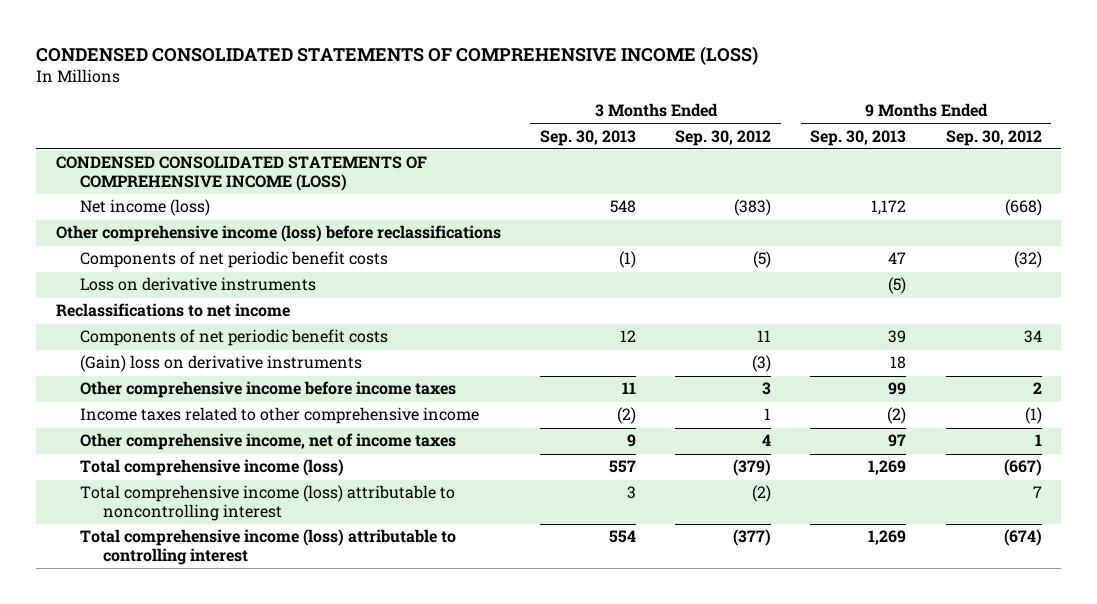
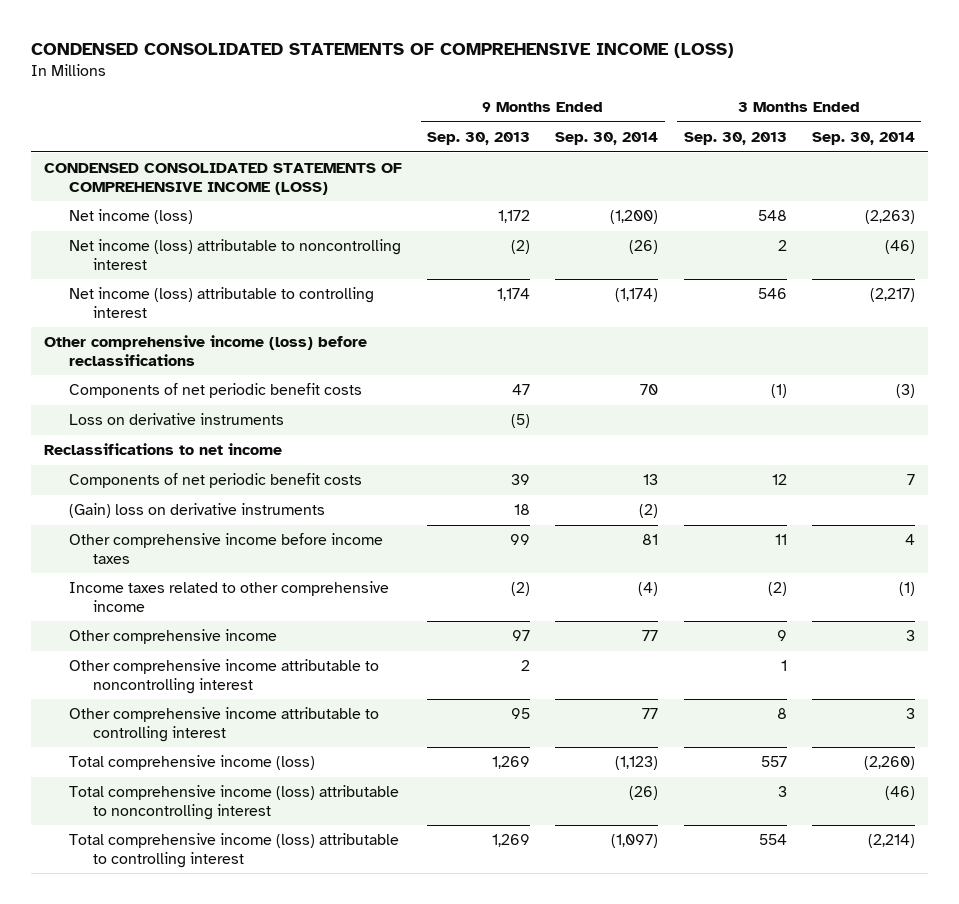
[675,129,772,146] Sep. 30, 2012 -> none
[945,129,1042,146] Sep. 30, 2012 -> none
none -> [555,131,659,145] Sep. 30, 2014
none -> [812,131,916,145] Sep. 30, 2014
none -> [68,239,401,270] Net income (loss) attributable to noncontrolling interest
none -> [68,287,374,318] Net income (loss) attributable to controlling interest
[79,433,456,451] Other comprehensive income, net of income taxes -> [68,629,277,645] Other comprehensive income
none -> [68,659,379,694] Other comprehensive income attributable to noncontrolling interest
none -> [68,707,379,742] Other comprehensive income attributable to controlling interest

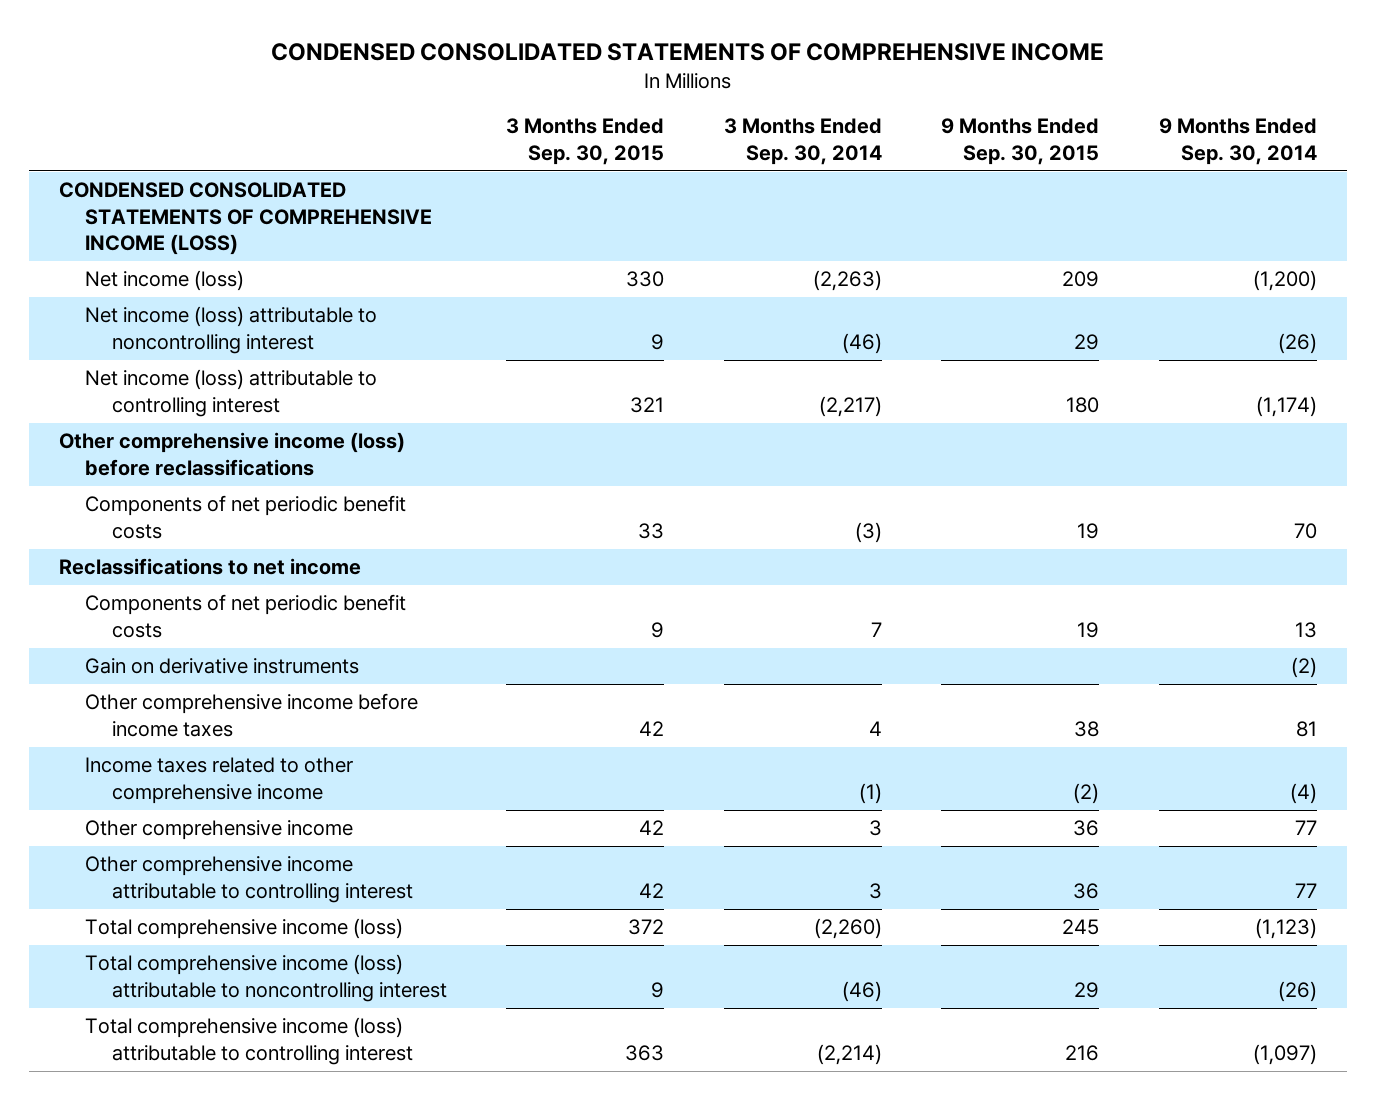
[31,43,735,59] CONDENSED CONSOLIDATED STATEMENTS OF COMPREHENSIVE INCOME (LOSS) -> [270,43,1104,62] CONDENSED CONSOLIDATED STATEMENTS OF COMPREHENSIVE INCOME
[427,131,531,145] Sep. 30, 2013 -> none
[683,131,787,145] Sep. 30, 2013 -> none
none -> [506,118,665,165] 3 Months Ended Sep. 30, 2015
none -> [941,118,1100,165] 9 Months Ended Sep. 30, 2015
[68,413,284,426] Loss on derivative instruments -> none
[68,503,325,519] (Gain) loss on derivative instruments -> [85,658,360,675] Gain on derivative instruments
[68,659,379,694] Other comprehensive income attributable to noncontrolling interest -> none

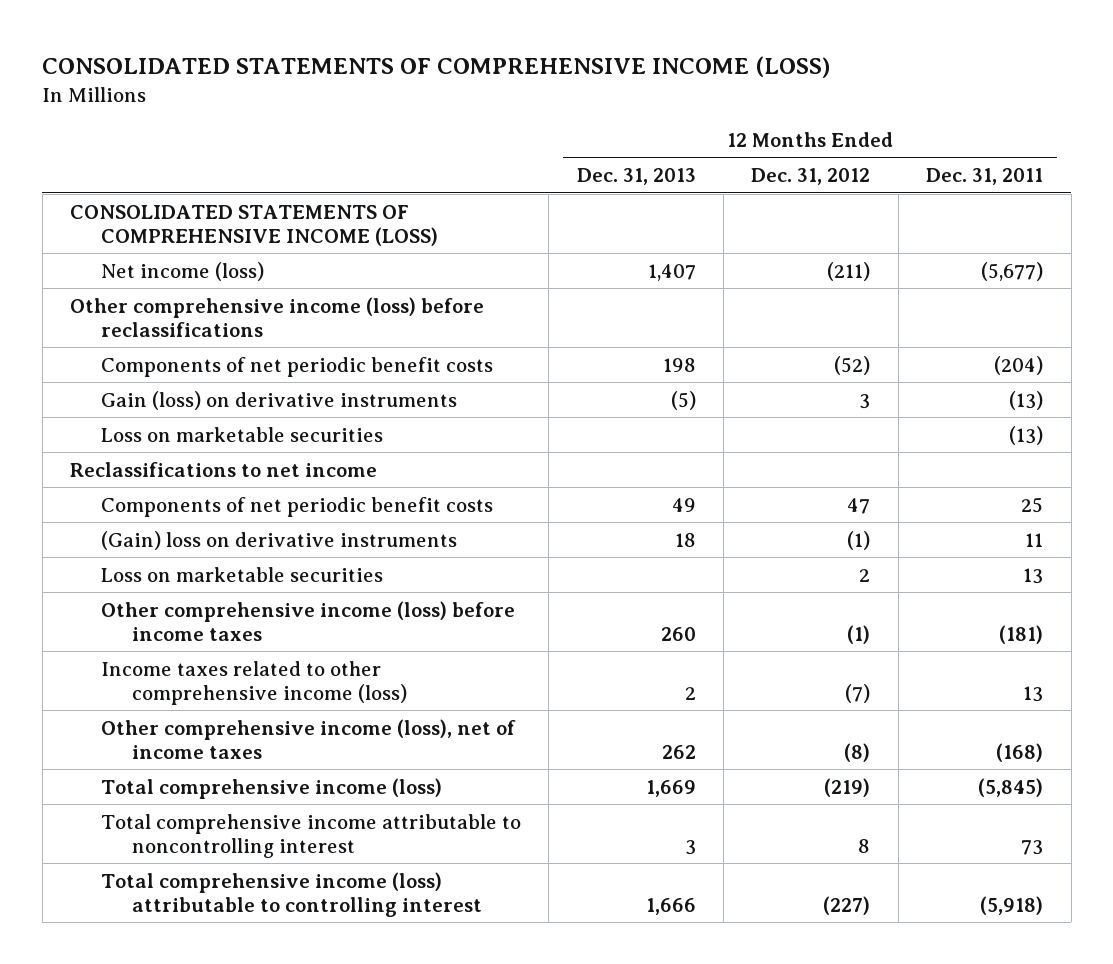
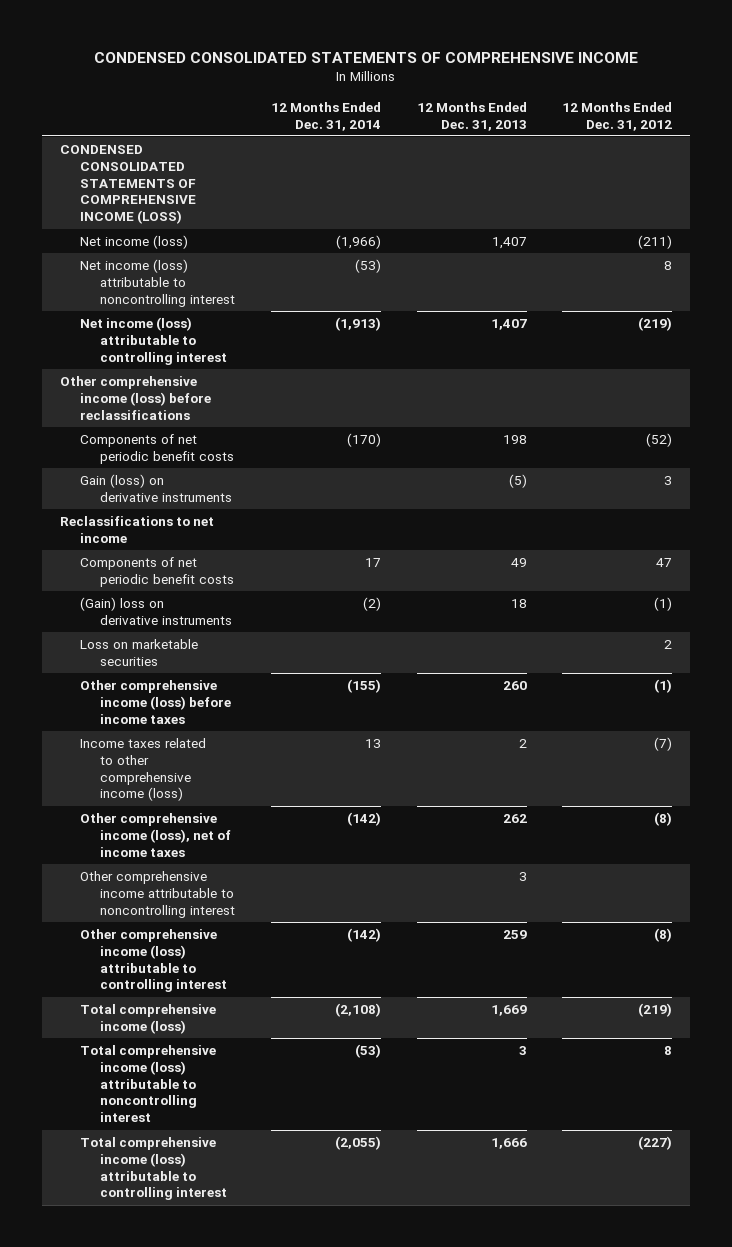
[42,56,831,79] CONSOLIDATED STATEMENTS OF COMPREHENSIVE INCOME (LOSS) -> [94,52,639,64] CONDENSED CONSOLIDATED STATEMENTS OF COMPREHENSIVE INCOME
[926,168,1044,186] Dec. 31, 2011 -> none
none -> [270,101,381,131] 12 Months Ended Dec. 31, 2014
[70,204,439,246] CONSOLIDATED STATEMENTS OF COMPREHENSIVE INCOME (LOSS) -> [59,144,197,225] CONDENSED CONSOLIDATED STATEMENTS OF COMPREHENSIVE INCOME (LOSS)
none -> [80,258,236,307] Net income (loss) attributable to noncontrolling interest
none -> [80,316,228,365] Net income (loss) attributable to controlling interest
[101,426,384,442] Loss on marketable securities -> none
none -> [80,870,236,918] Other comprehensive income attributable to noncontrolling interest
none -> [80,928,228,993] Other comprehensive income (loss) attributable to controlling interest
[101,813,522,858] Total comprehensive income attributable to noncontrolling interest -> [80,1044,217,1123] Total comprehensive income (loss) attributable to noncontrolling interest

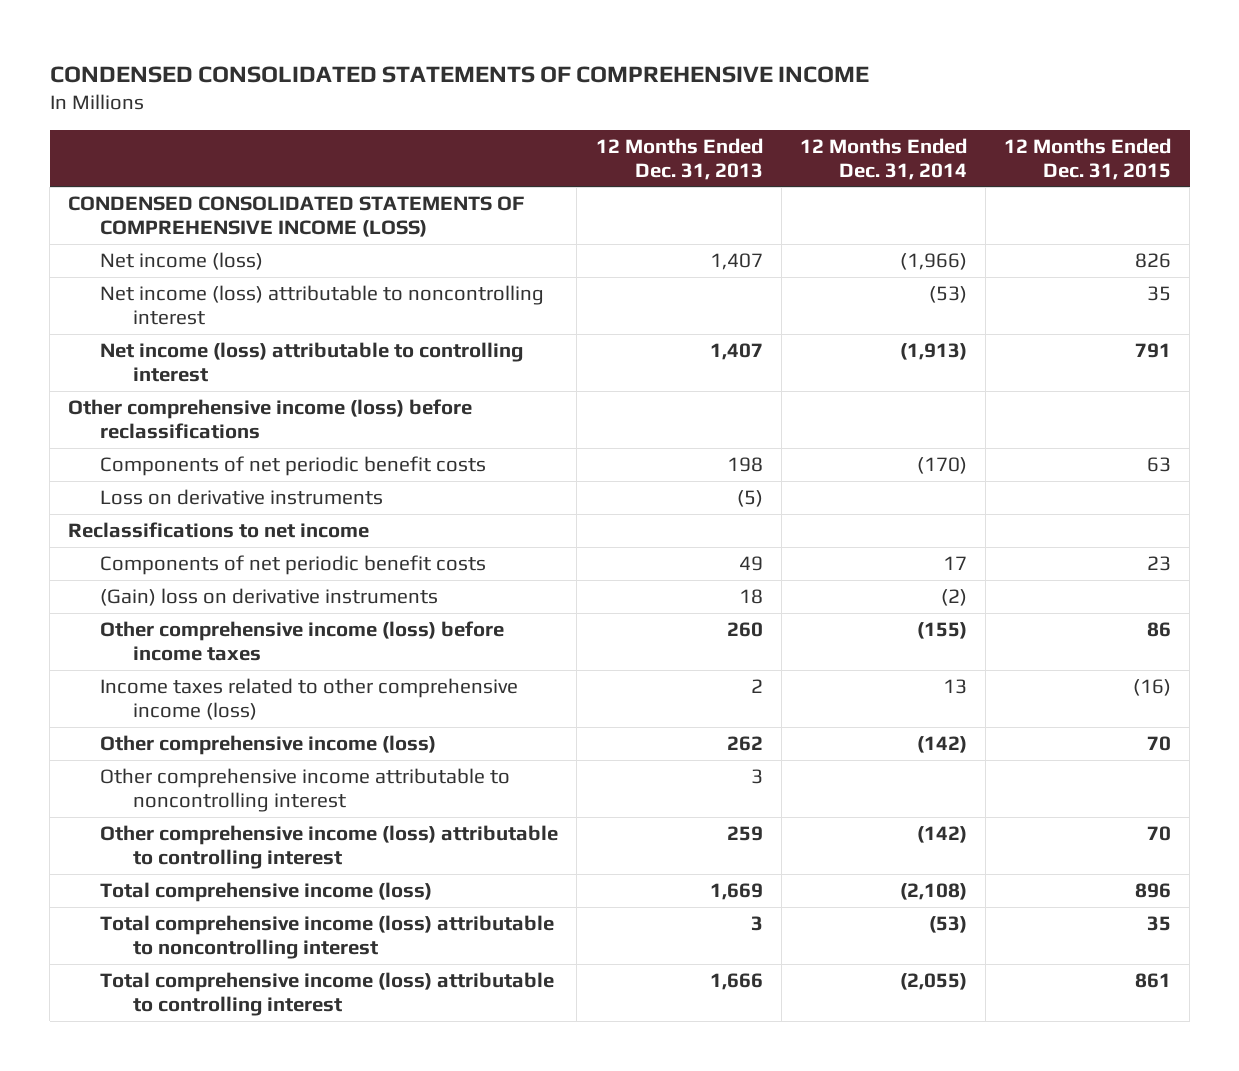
[562,101,673,131] 12 Months Ended Dec. 31, 2012 -> none
none -> [1003,137,1171,180] 12 Months Ended Dec. 31, 2015
[80,473,233,502] Gain (loss) on derivative instruments -> [100,489,384,506] Loss on derivative instruments
[80,638,199,666] Loss on marketable securities -> none
[80,812,232,857] Other comprehensive income (loss), net of income taxes -> [100,735,437,756] Other comprehensive income (loss)

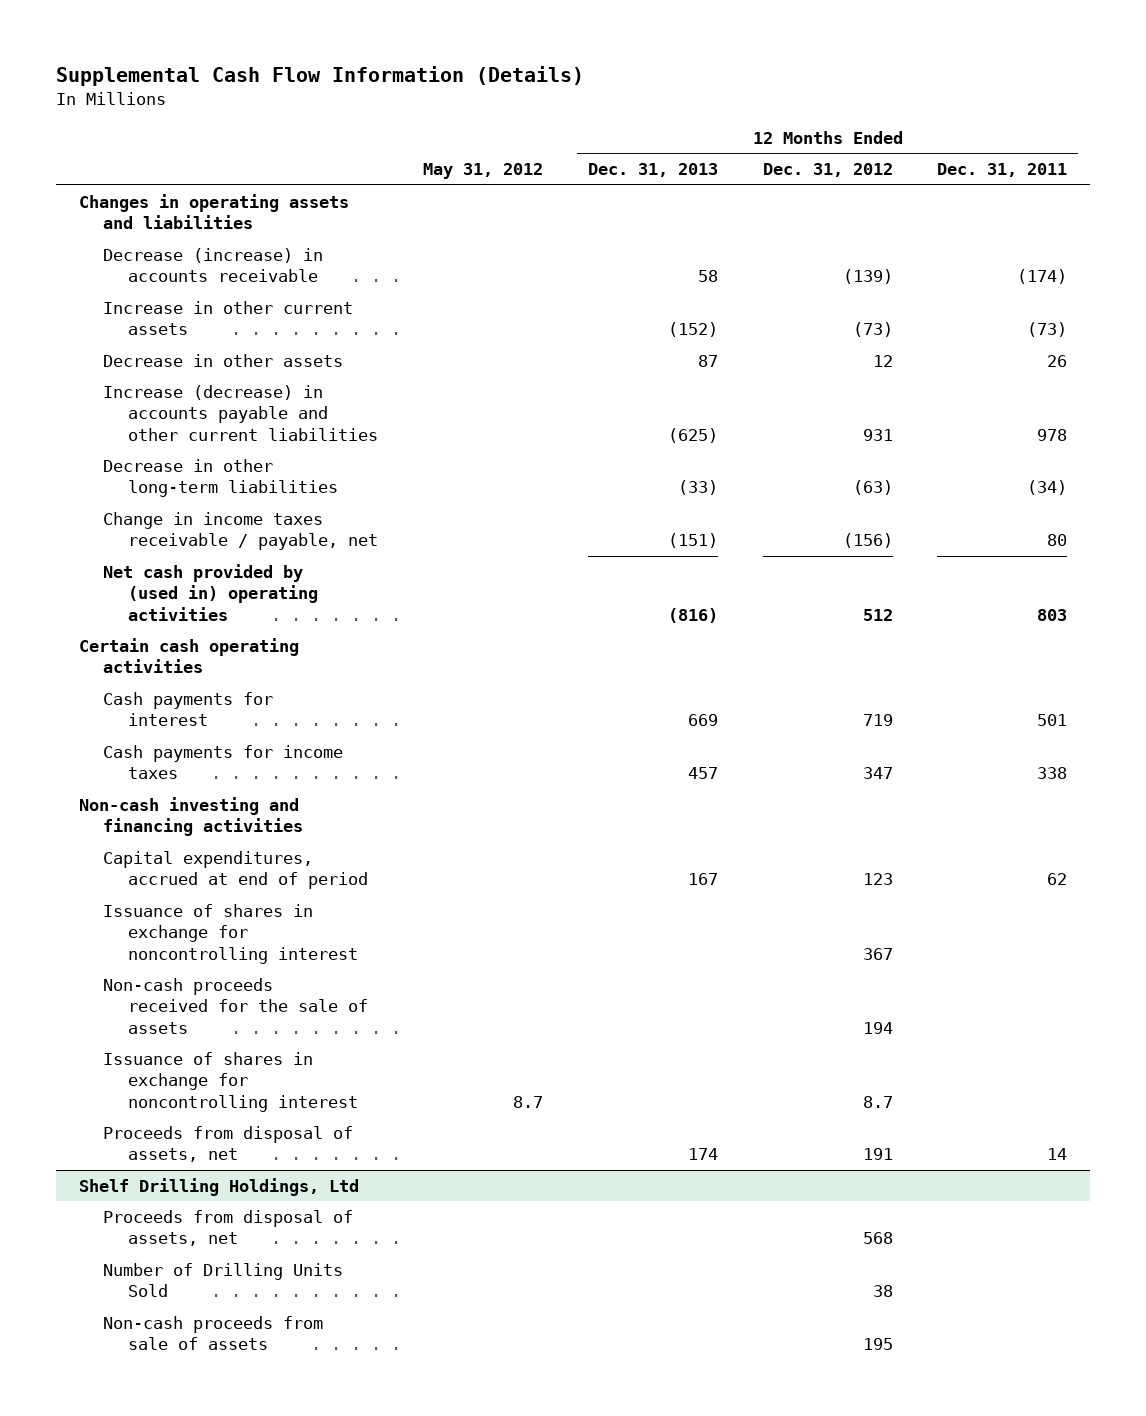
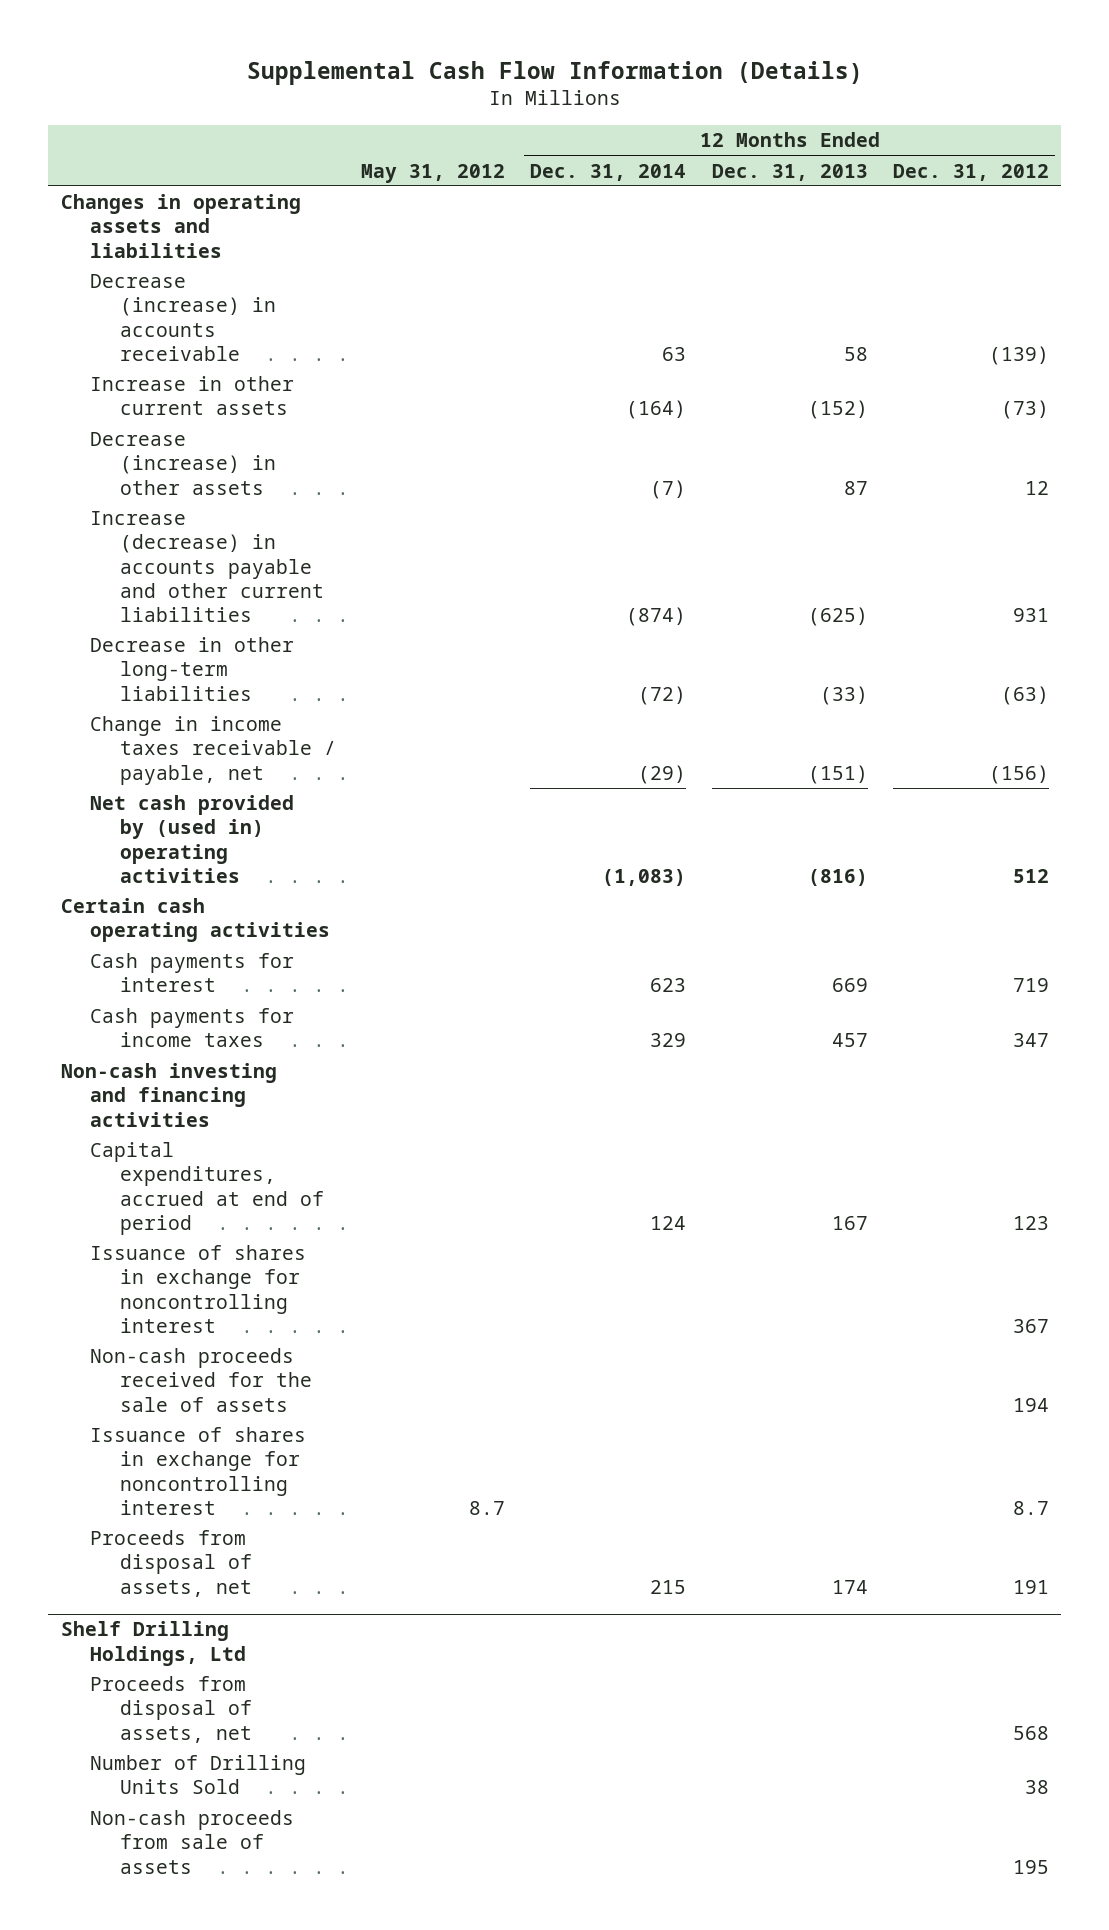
[937,163,1068,178] Dec. 31, 2011 -> none
none -> [530,163,687,181] Dec. 31, 2014
[103,353,344,367] Decrease in other assets -> [90,432,276,495] Decrease (increase) in other assets

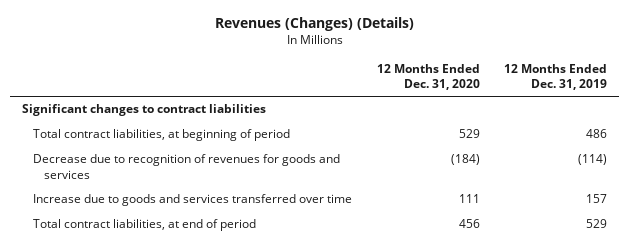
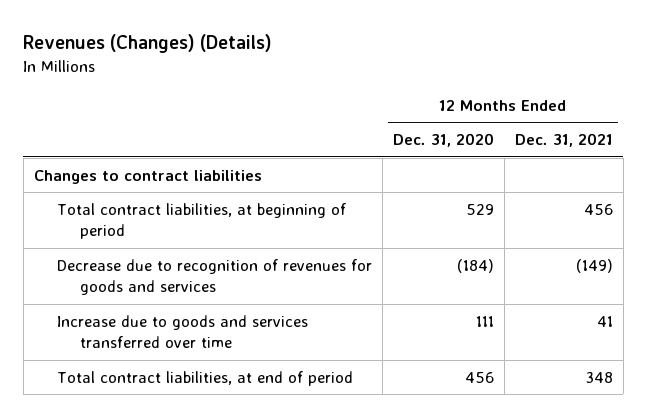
[504,63,608,91] 12 Months Ended Dec. 31, 2019 -> none
none -> [514,133,613,148] Dec. 31, 2021
[22,104,267,117] Significant changes to contract liabilities -> [33,169,262,184] Changes to contract liabilities

